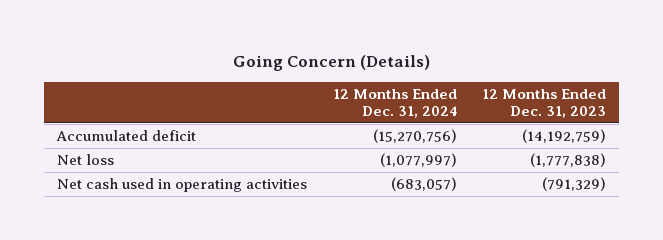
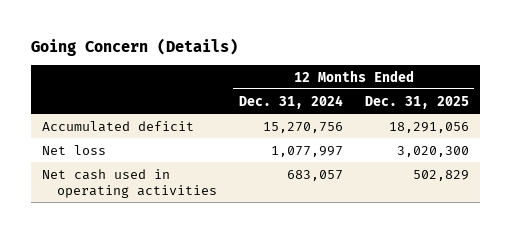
[482,89,607,119] 12 Months Ended Dec. 31, 2023 -> none
none -> [364,95,469,109] Dec. 31, 2025
[372,128,457,143] (15,270,756) -> [262,121,343,133] 15,270,756
[379,152,457,167] (1,077,997) -> [270,145,343,157] 1,077,997
[390,176,457,191] (683,057) -> [286,169,343,181] 683,057

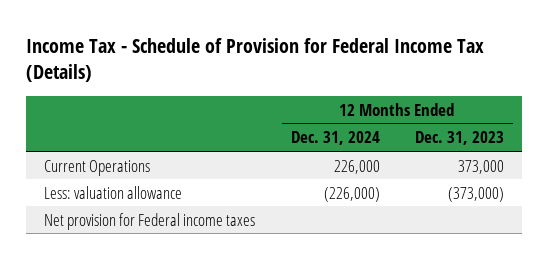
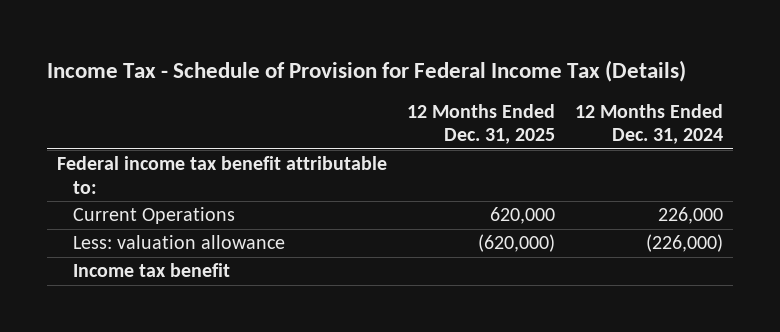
[415,131,505,146] Dec. 31, 2023 -> none
none -> [407,104,556,145] 12 Months Ended Dec. 31, 2025
none -> [57,156,388,194] Federal income tax benefit attributable to:
[43,212,255,230] Net provision for Federal income taxes -> [72,263,230,278] Income tax benefit

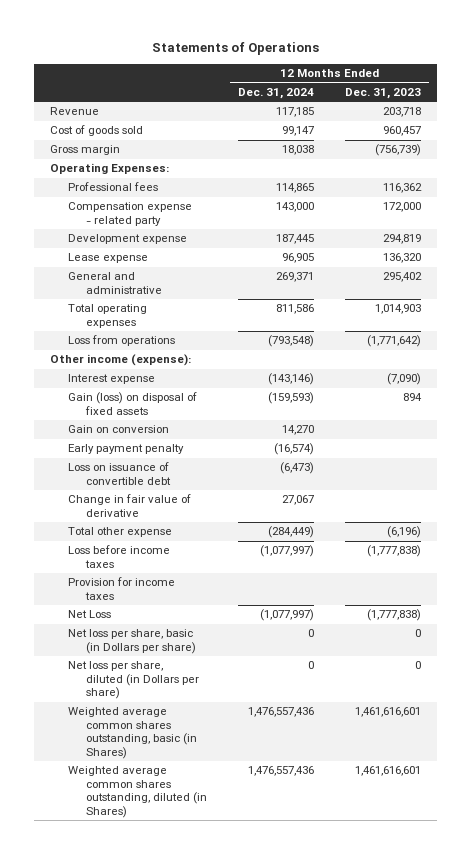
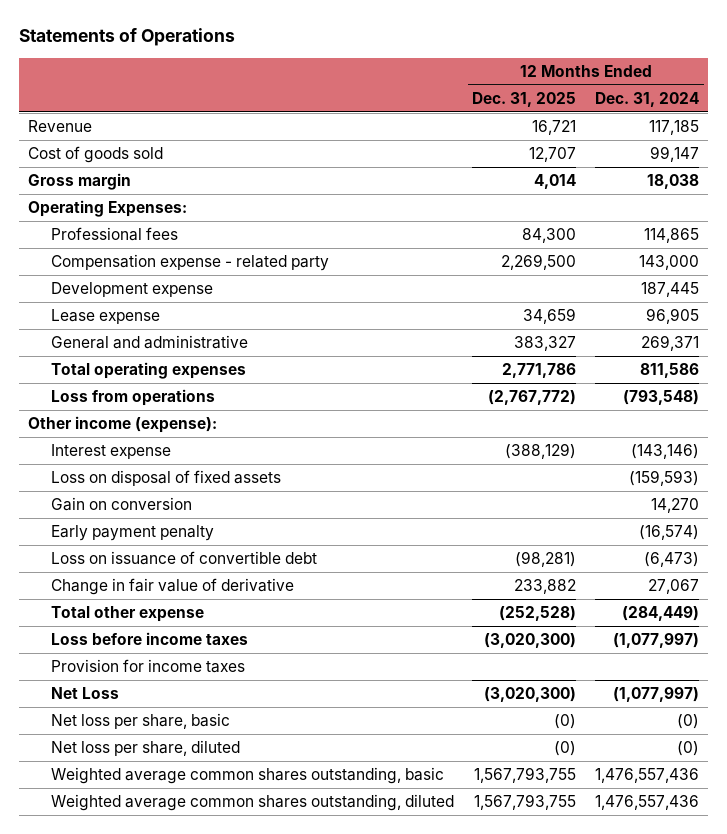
[345,87,422,99] Dec. 31, 2023 -> none
none -> [472,91,577,107] Dec. 31, 2025
[67,392,197,415] Gain (loss) on disposal of fixed assets -> [50,470,281,487] Loss on disposal of fixed assets
[67,629,196,654] Net loss per share, basic (in Dollars per share) -> [50,713,230,730] Net loss per share, basic
[308,629,315,638] 0 -> [677,714,700,730] (0)
[67,661,199,700] Net loss per share, diluted (in Dollars per share) -> [50,740,240,757] Net loss per share, diluted
[308,661,315,670] 0 -> [677,741,700,757] (0)
[67,707,197,759] Weighted average common shares outstanding, basic (in Shares) -> [50,767,444,785] Weighted average common shares outstanding, basic
[67,766,207,818] Weighted average common shares outstanding, diluted (in Shares) -> [50,794,454,812] Weighted average common shares outstanding, diluted

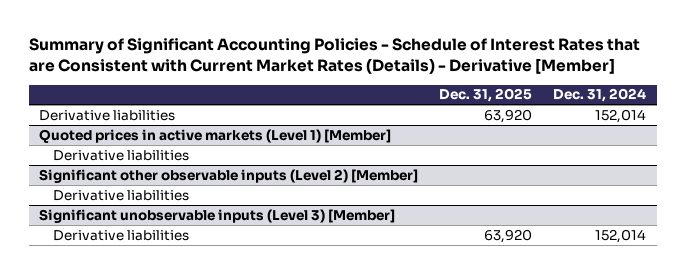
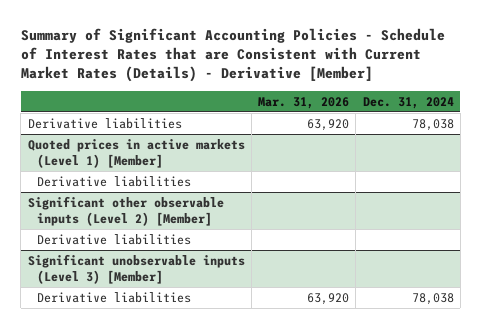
[439,88,533,103] Dec. 31, 2025 -> none
none -> [258,96,350,109] Mar. 31, 2026
[595,108,647,123] 152,014 -> [411,118,454,131] 78,038
[595,228,647,243] 152,014 -> [411,292,454,305] 78,038

